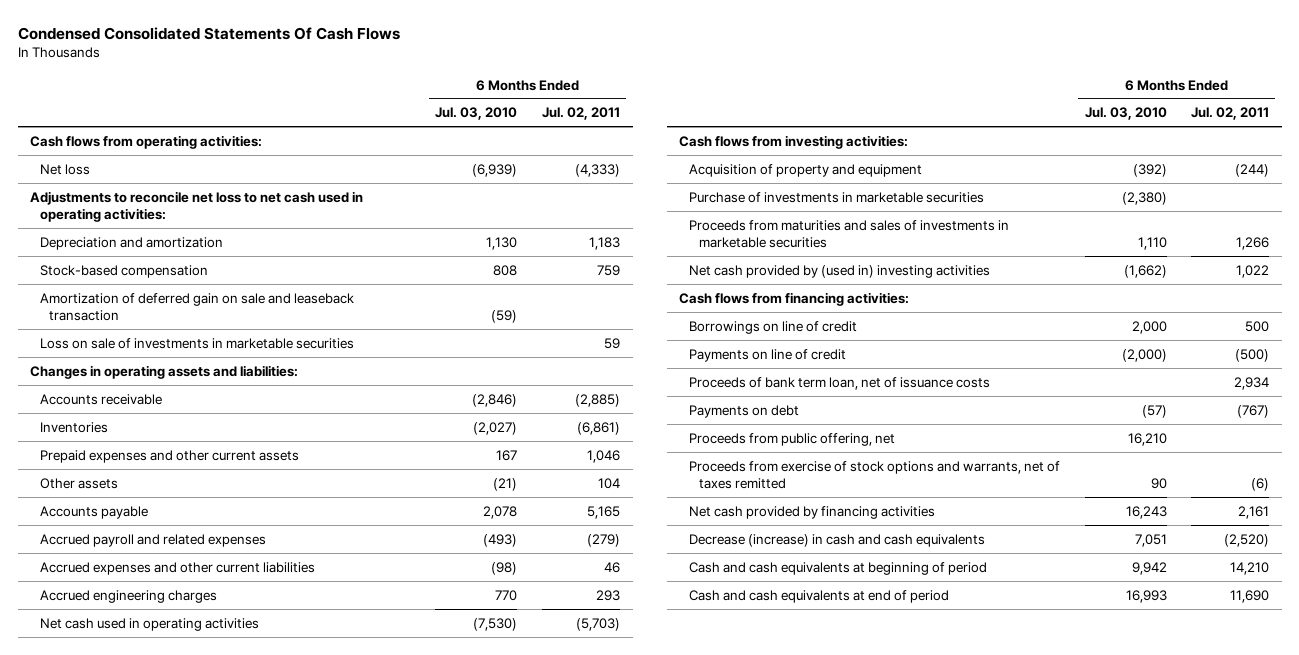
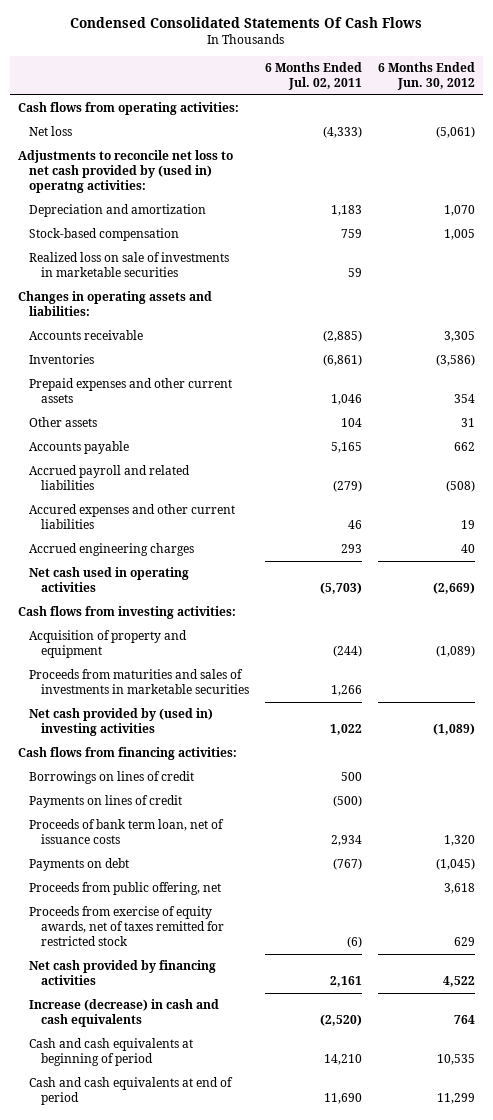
[435,107,518,121] Jul. 03, 2010 -> none
none -> [377,62,475,91] 6 Months Ended Jun. 30, 2012
[29,190,363,222] Adjustments to reconcile net loss to net cash used in operating activities: -> [17,150,233,194] Adjustments to reconcile net loss to net cash provided by (used in) operatng activities:
[39,292,354,321] Amortization of deferred gain on sale and leaseback transaction -> none
[39,337,354,349] Loss on sale of investments in marketable securities -> [29,252,230,278] Realized loss on sale of investments in marketable securities
[39,533,266,547] Accrued payroll and related expenses -> [29,465,191,491] Accrued payroll and related liabilities
[39,561,315,575] Accrued expenses and other current liabilities -> [29,504,236,530] Accured expenses and other current liabilities
[688,191,984,203] Purchase of investments in marketable securities -> none
[688,320,857,334] Borrowings on line of credit -> [29,771,195,785] Borrowings on lines of credit
[688,348,846,362] Payments on line of credit -> [29,795,183,809] Payments on lines of credit
[688,460,1060,489] Proceeds from exercise of stock options and warrants, net of taxes remitted -> [29,906,225,947] Proceeds from exercise of equity awards, net of taxes remitted for restricted stock
[688,533,985,547] Decrease (increase) in cash and cash equivalents -> [29,999,220,1028] Increase (decrease) in cash and cash equivalents

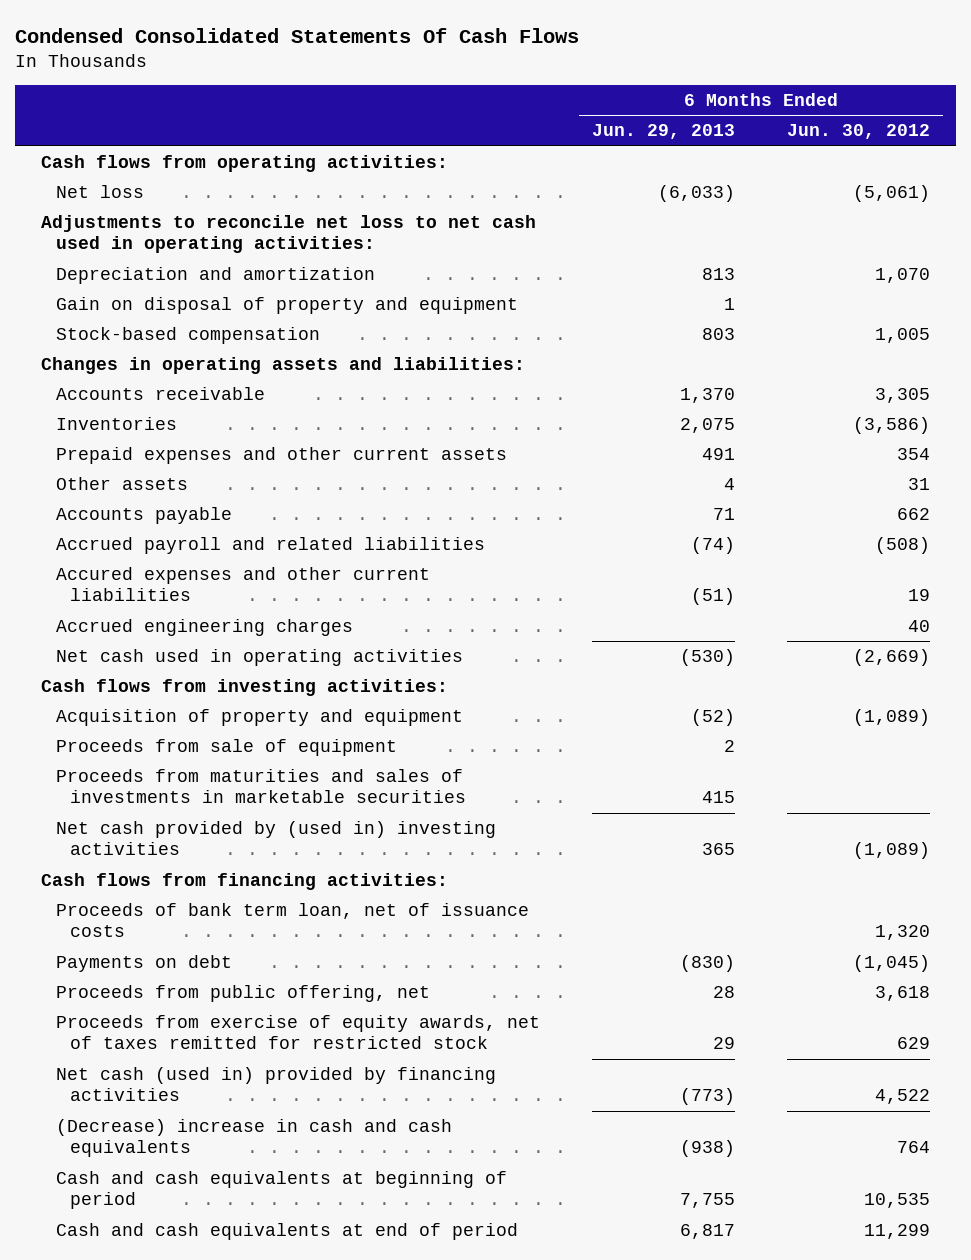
[265,62,363,91] 6 Months Ended Jul. 02, 2011 -> none
none -> [591,124,735,140] Jun. 29, 2013
[17,150,233,194] Adjustments to reconcile net loss to net cash provided by (used in) operatng activities: -> [41,215,537,254] Adjustments to reconcile net loss to net cash used in operating activities:
none -> [55,297,518,315] Gain on disposal of property and equipment
[29,252,230,278] Realized loss on sale of investments in marketable securities -> none
none -> [55,739,397,757] Proceeds from sale of equipment
[29,771,195,785] Borrowings on lines of credit -> none
[29,795,183,809] Payments on lines of credit -> none
[29,960,217,986] Net cash provided by financing activities -> [55,1067,496,1102] Net cash (used in) provided by financing activities
[29,999,220,1028] Increase (decrease) in cash and cash equivalents -> [55,1119,452,1158] (Decrease) increase in cash and cash equivalents

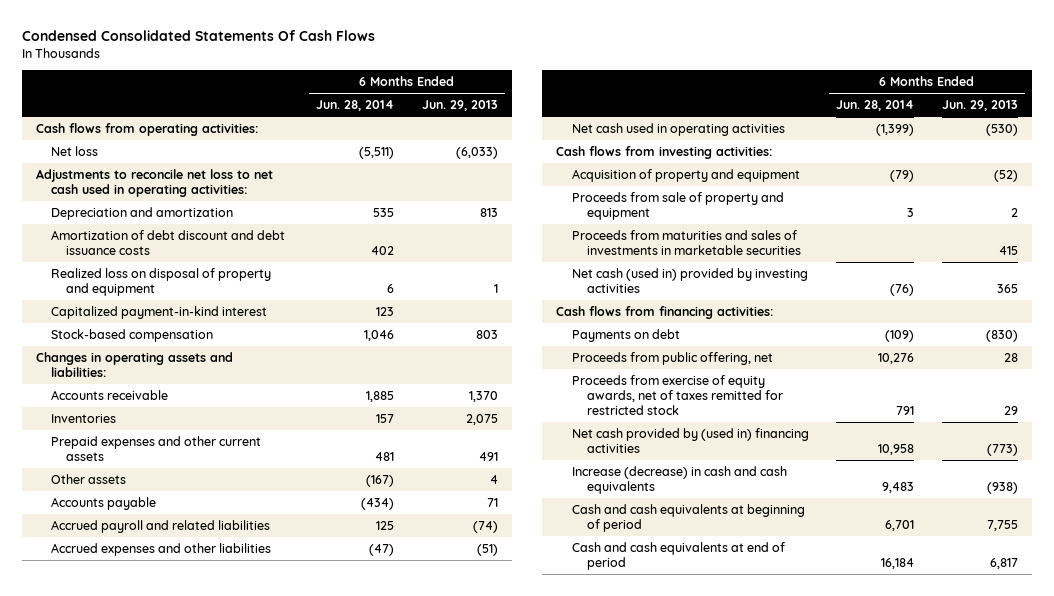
[786,124,930,140] Jun. 30, 2012 -> none
none -> [315,100,394,112] Jun. 28, 2014
none -> [51,229,286,255] Amortization of debt discount and debt issuance costs
[55,297,518,315] Gain on disposal of property and equipment -> [51,267,272,296] Realized loss on disposal of property and equipment
none -> [51,305,268,319] Capitalized payment-in-kind interest
[55,619,353,637] Accrued engineering charges -> none
[55,567,430,602] Accured expenses and other current liabilities -> [51,542,272,556] Accrued expenses and other liabilities
[55,739,397,757] Proceeds from sale of equipment -> [571,191,784,220] Proceeds from sale of property and equipment
[55,821,496,856] Net cash provided by (used in) investing activities -> [571,267,808,293] Net cash (used in) provided by investing activities
[55,903,529,938] Proceeds of bank term loan, net of issuance costs -> none
[55,1067,496,1102] Net cash (used in) provided by financing activities -> [571,427,809,453] Net cash provided by (used in) financing activities
[55,1119,452,1158] (Decrease) increase in cash and cash equivalents -> [571,465,787,494] Increase (decrease) in cash and cash equivalents

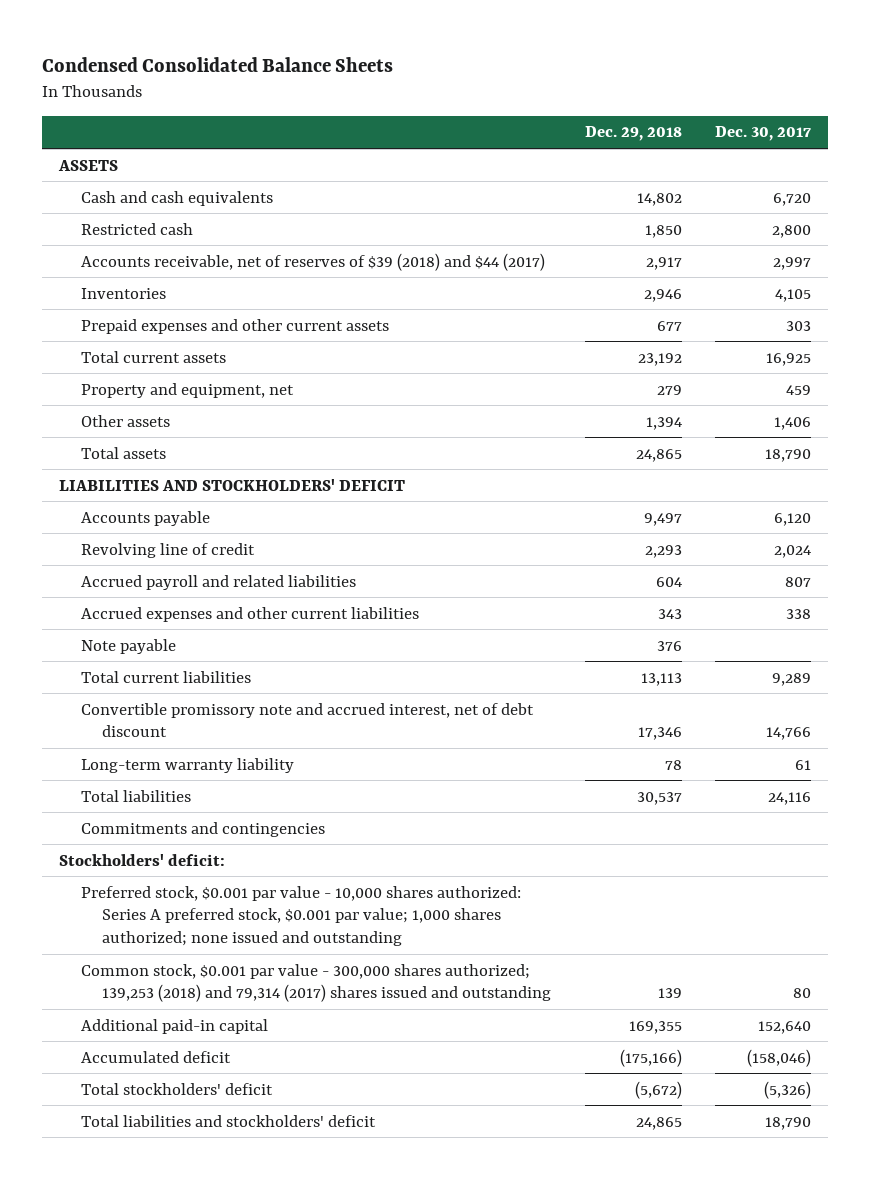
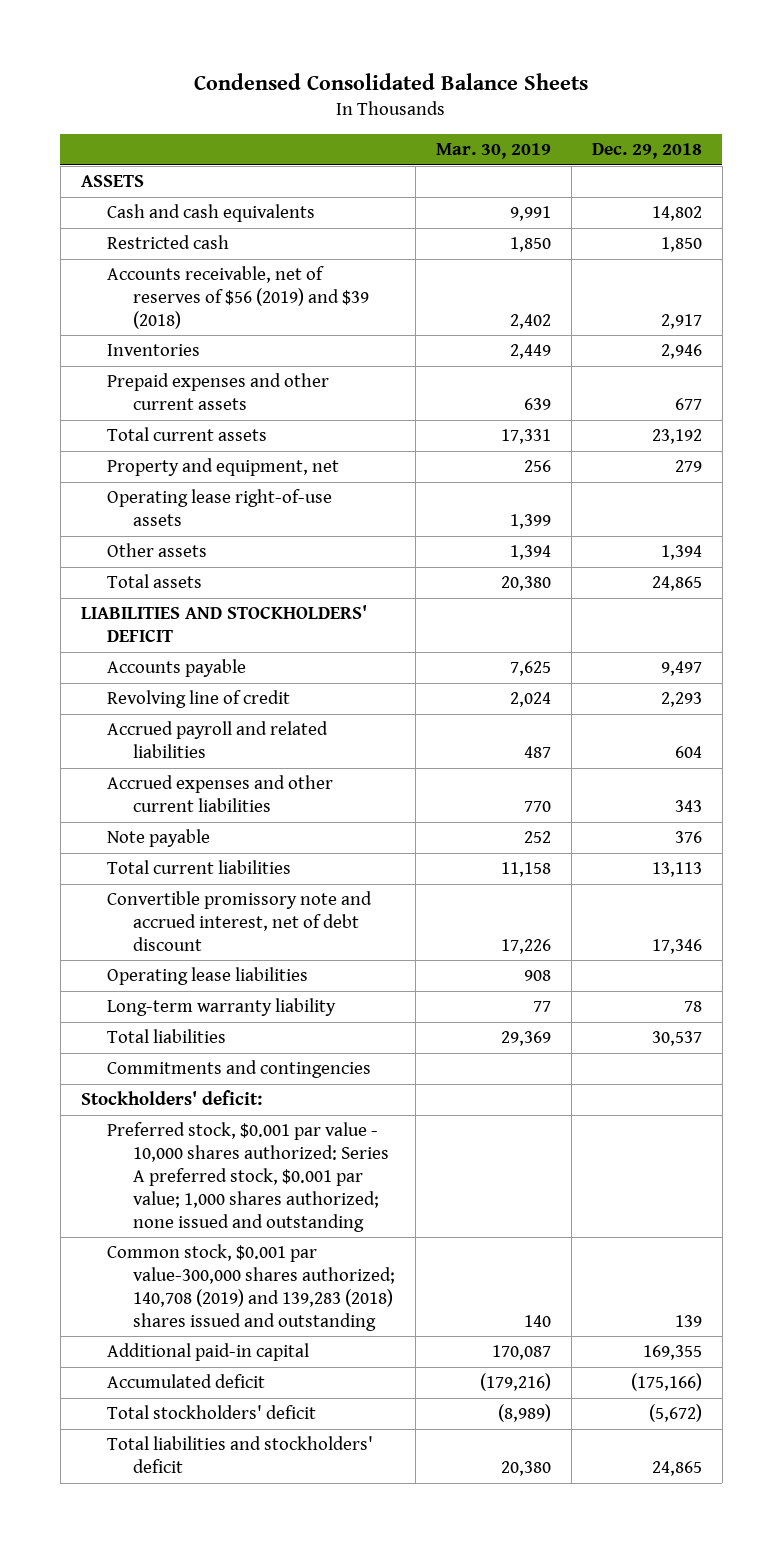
[715,126,812,142] Dec. 30, 2017 -> none
none -> [435,143,551,160] Mar. 30, 2019
[80,252,545,271] Accounts receivable, net of reserves of $39 (2018) and $44 (2017) -> [106,266,369,329] Accounts receivable, net of reserves of $56 (2019) and $39 (2018)
none -> [106,489,332,527] Operating lease right-of-use assets
none -> [106,967,308,986] Operating lease liabilities
[80,963,551,1003] Common stock, $0.001 par value - 300,000 shares authorized; 139,253 (2018) and 79,314 (2017) shares issued and outstanding -> [106,1244,395,1331] Common stock, $0.001 par value-300,000 shares authorized; 140,708 (2019) and 139,283 (2018) shares issued and outstanding

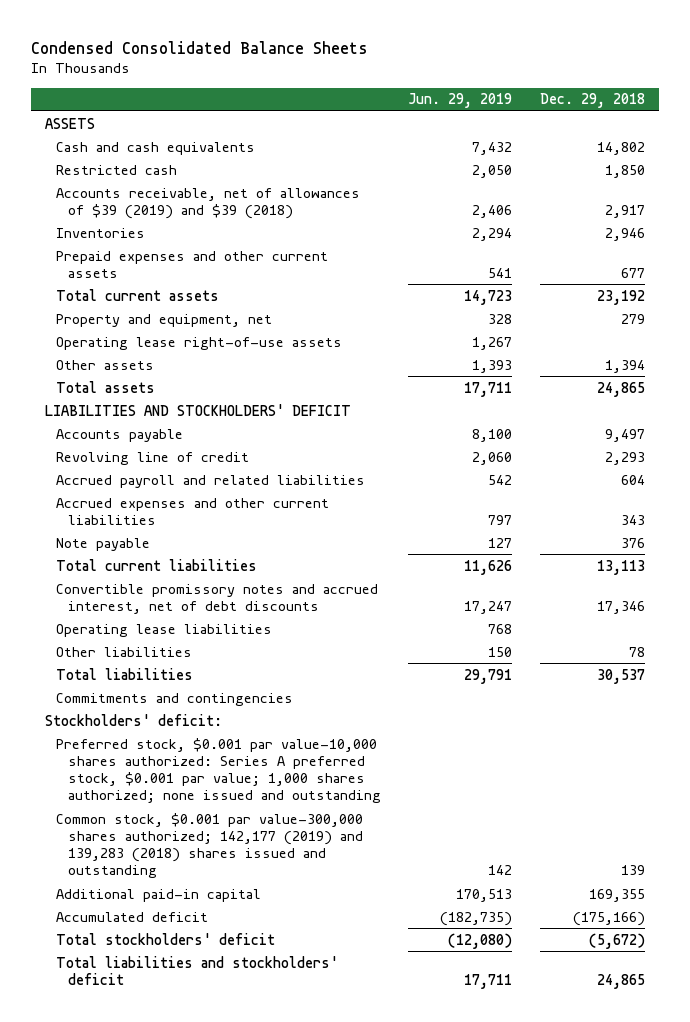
[435,143,551,160] Mar. 30, 2019 -> none
none -> [408,93,513,109] Jun. 29, 2019
[106,266,369,329] Accounts receivable, net of reserves of $56 (2019) and $39 (2018) -> [56,187,361,219] Accounts receivable, net of allowances of $39 (2019) and $39 (2018)
[106,891,372,951] Convertible promissory note and accrued interest, net of debt discount -> [56,583,379,614] Convertible promissory notes and accrued interest, net of debt discounts
[106,998,336,1017] Long-term warranty liability -> none
none -> [56,646,193,657] Other liabilities
[106,1122,389,1232] Preferred stock, $0.001 par value - 10,000 shares authorized: Series A preferred stock, $0.001 par value; 1,000 shares authorized; none issued and outstanding -> [56,737,381,804] Preferred stock, $0.001 par value-10,000 shares authorized: Series A preferred stock, $0.001 par value; 1,000 shares authorized; none issued and outstanding
[106,1244,395,1331] Common stock, $0.001 par value-300,000 shares authorized; 140,708 (2019) and 139,283 (2018) shares issued and outstanding -> [56,812,364,879] Common stock, $0.001 par value-300,000 shares authorized; 142,177 (2019) and 139,283 (2018) shares issued and outstanding

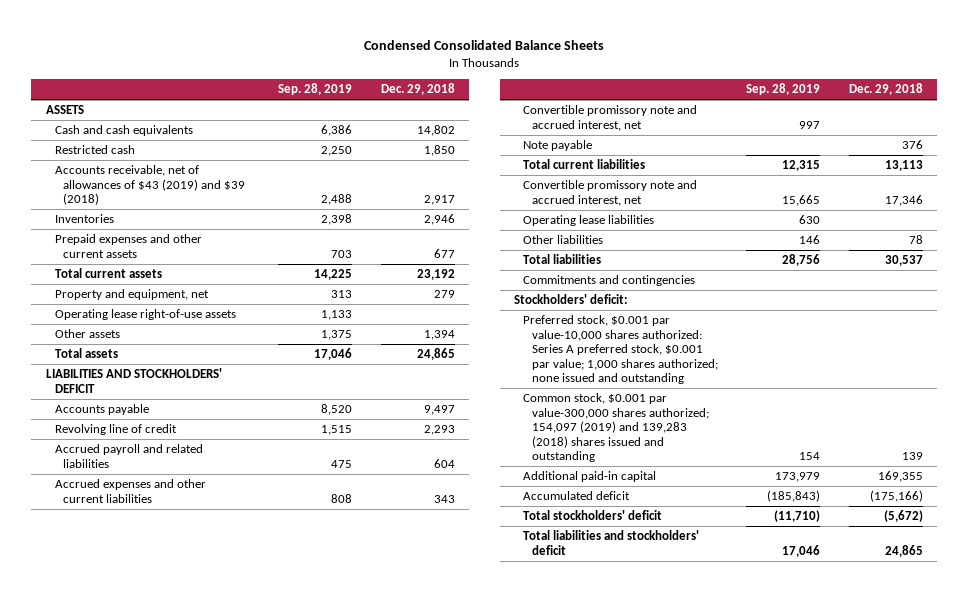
[408,93,513,109] Jun. 29, 2019 -> none
none -> [278,83,353,96] Sep. 28, 2019
[56,187,361,219] Accounts receivable, net of allowances of $39 (2019) and $39 (2018) -> [54,164,246,206] Accounts receivable, net of allowances of $43 (2019) and $39 (2018)
none -> [522,104,697,131] Convertible promissory note and accrued interest, net
[56,583,379,614] Convertible promissory notes and accrued interest, net of debt discounts -> [522,179,697,206] Convertible promissory note and accrued interest, net
[56,812,364,879] Common stock, $0.001 par value-300,000 shares authorized; 142,177 (2019) and 139,283 (2018) shares issued and outstanding -> [522,392,709,463] Common stock, $0.001 par value-300,000 shares authorized; 154,097 (2019) and 139,283 (2018) shares issued and outstanding

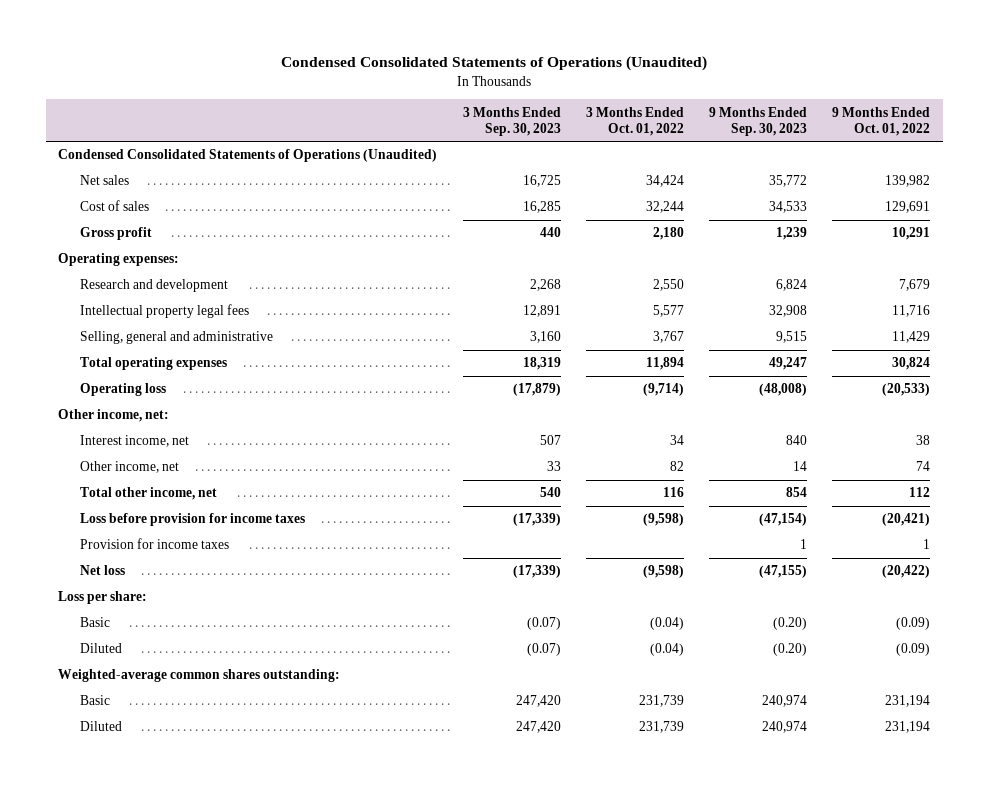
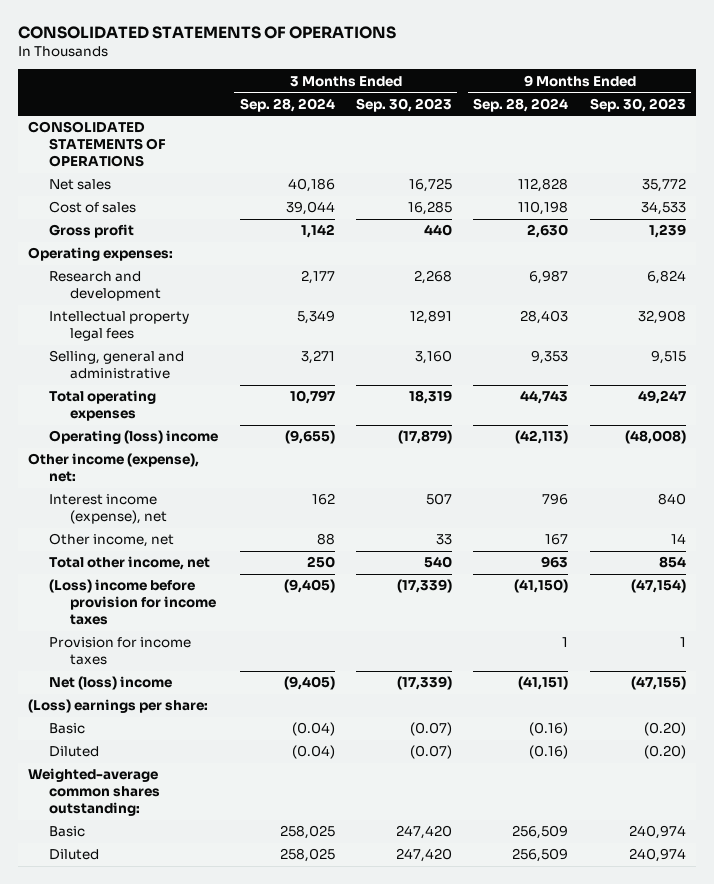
[281,56,708,72] Condensed Consolidated Statements of Operations (Unaudited) -> [17,26,396,40] CONSOLIDATED STATEMENTS OF OPERATIONS
[585,106,684,136] 3 Months Ended Oct. 01, 2022 -> none
[832,106,931,136] 9 Months Ended Oct. 01, 2022 -> none
none -> [239,97,335,112] Sep. 28, 2024
none -> [473,97,569,112] Sep. 28, 2024
[58,149,438,163] Condensed Consolidated Statements of Operations (Unaudited) -> [28,121,167,168] CONSOLIDATED STATEMENTS OF OPERATIONS
[80,383,167,397] Operating loss -> [49,430,219,445] Operating (loss) income
[58,409,170,423] Other income, net: -> [28,453,200,483] Other income (expense), net:
[80,435,190,448] Interest income, net -> [49,494,168,525] Interest income (expense), net
[80,513,306,527] Loss before provision for income taxes -> [49,579,217,626] (Loss) income before provision for income taxes
[80,565,126,576] Net loss -> [49,676,173,691] Net (loss) income
[58,591,148,605] Loss per share: -> [28,699,209,714] (Loss) earnings per share:

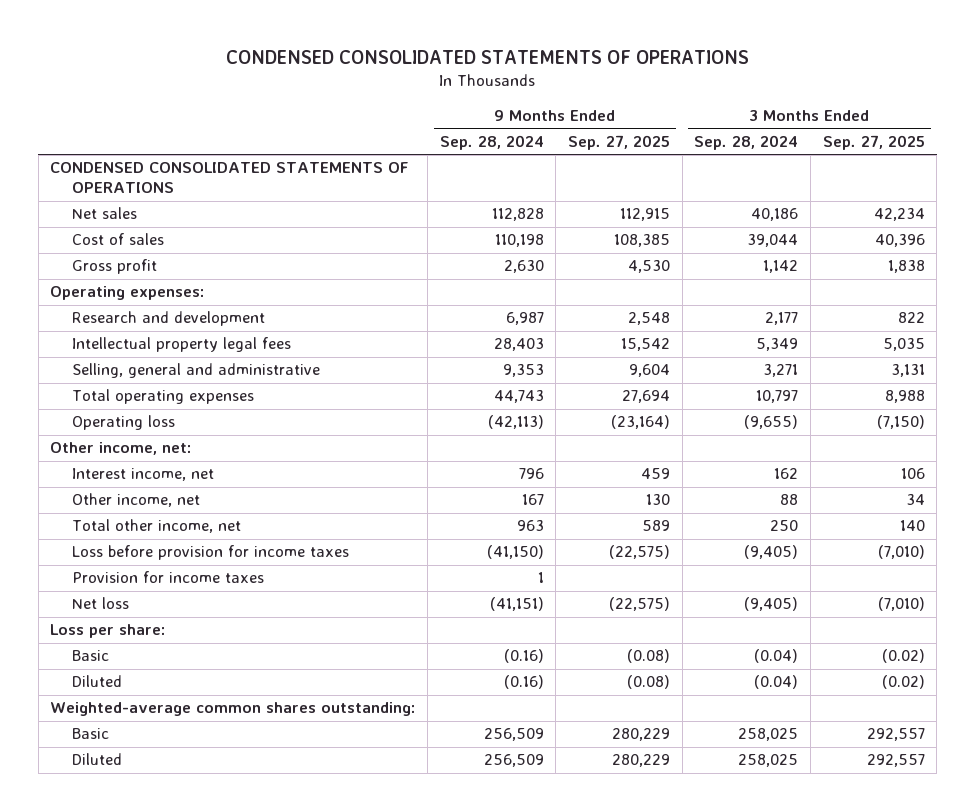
[17,26,396,40] CONSOLIDATED STATEMENTS OF OPERATIONS -> [226,49,750,64] CONDENSED CONSOLIDATED STATEMENTS OF OPERATIONS
[355,97,452,112] Sep. 30, 2023 -> none
[589,97,686,112] Sep. 30, 2023 -> none
none -> [567,135,670,151] Sep. 27, 2025
none -> [822,135,925,151] Sep. 27, 2025
[28,121,167,168] CONSOLIDATED STATEMENTS OF OPERATIONS -> [50,162,410,194] CONDENSED CONSOLIDATED STATEMENTS OF OPERATIONS
[49,430,219,445] Operating (loss) income -> [71,415,175,431] Operating loss
[28,453,200,483] Other income (expense), net: -> [50,442,192,456] Other income, net:
[49,494,168,525] Interest income (expense), net -> [71,468,214,482] Interest income, net
[49,579,217,626] (Loss) income before provision for income taxes -> [71,545,349,561] Loss before provision for income taxes
[49,676,173,691] Net (loss) income -> [71,597,129,610] Net loss
[28,699,209,714] (Loss) earnings per share: -> [50,624,166,639] Loss per share:

